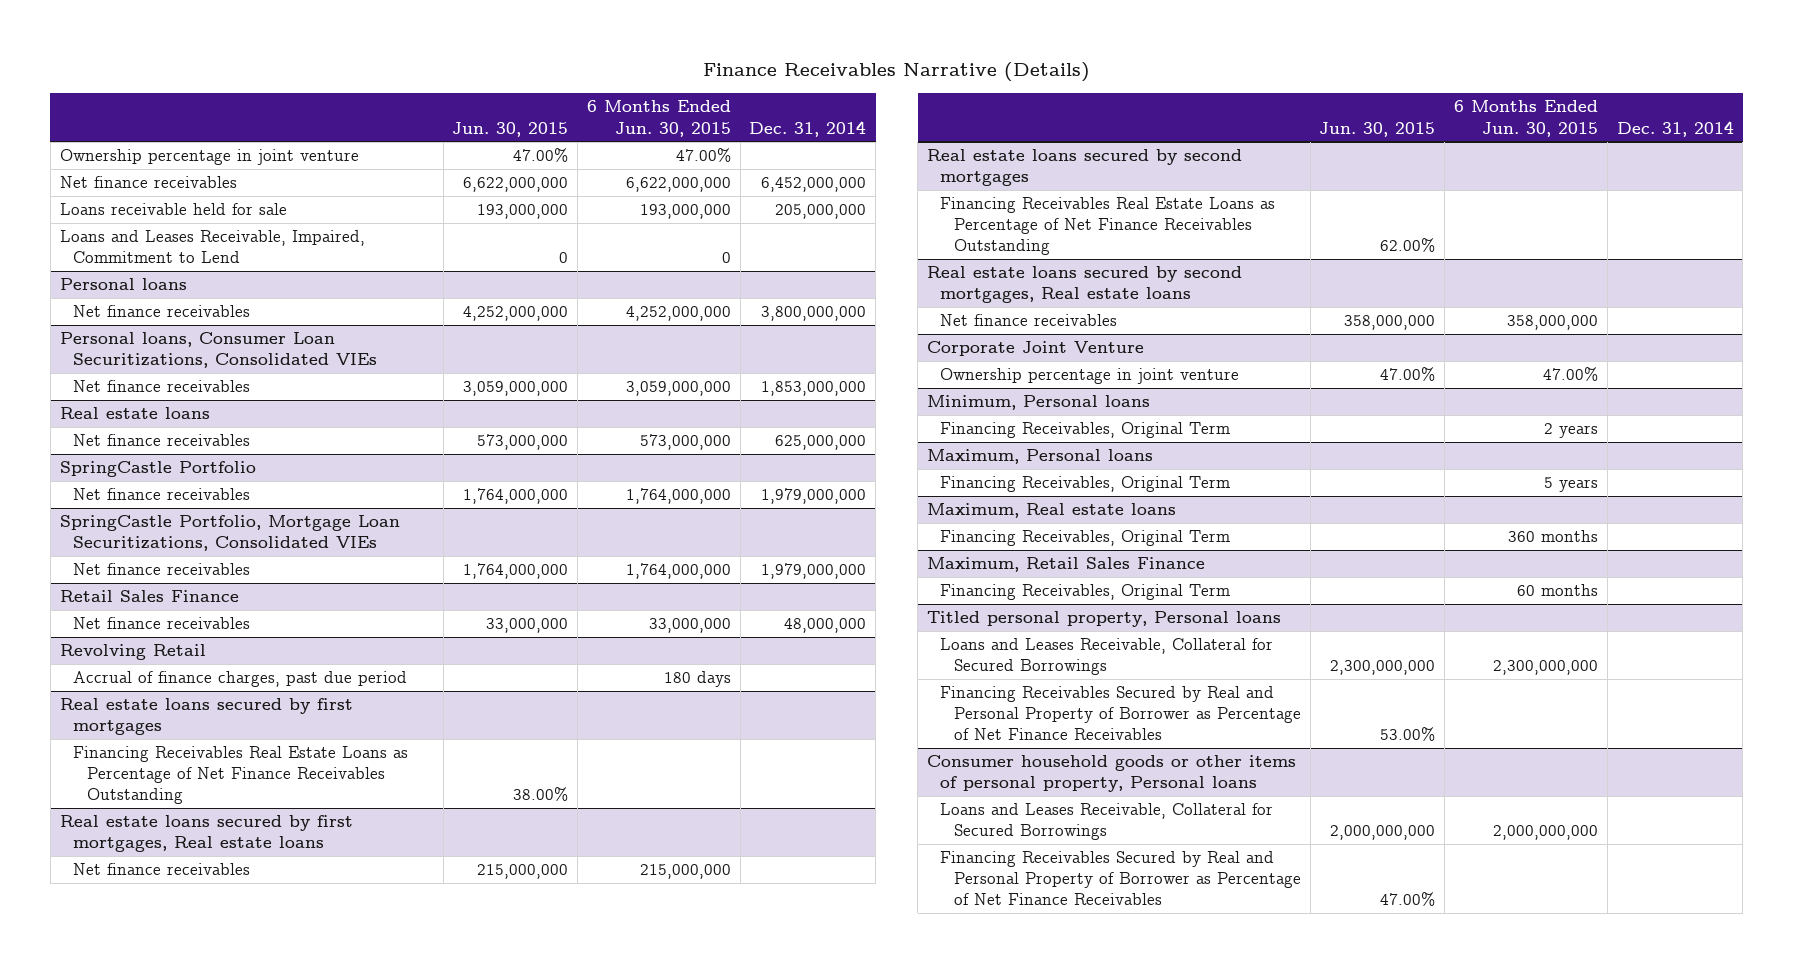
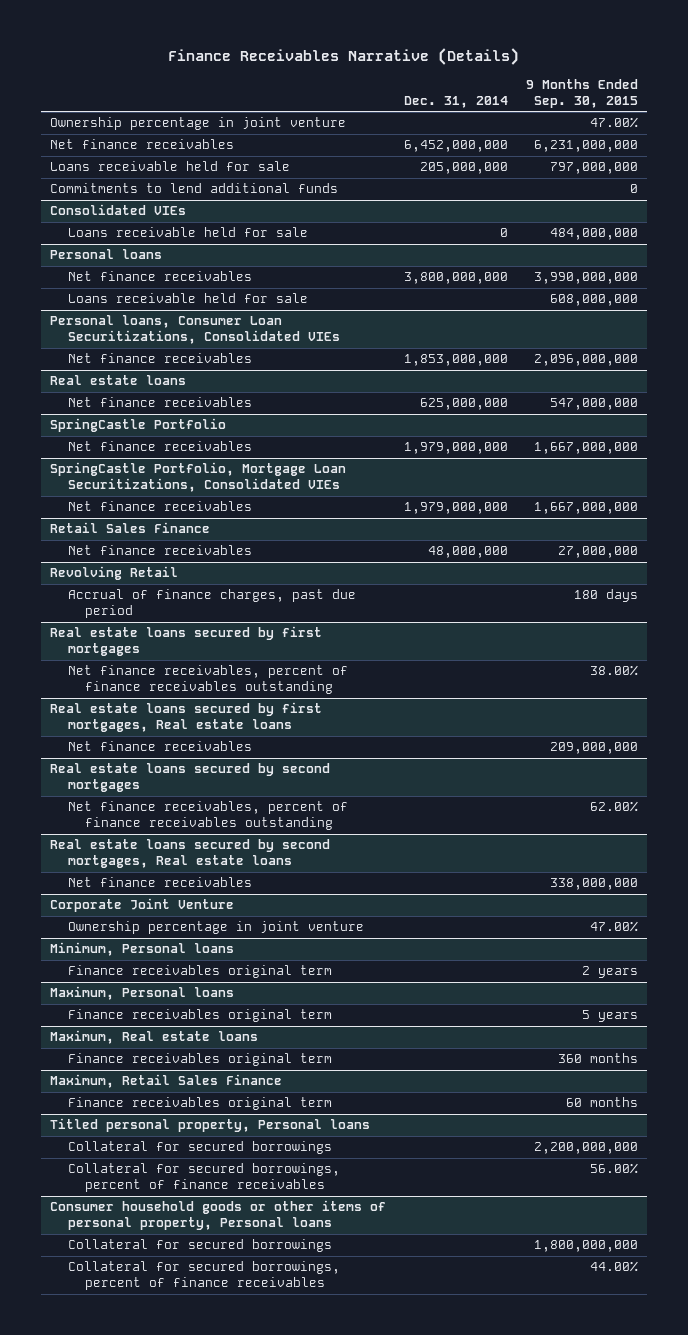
[452,121,569,137] Jun. 30, 2015 -> none
[586,100,731,137] 6 Months Ended Jun. 30, 2015 -> none
none -> [525,78,638,108] 9 Months Ended Sep. 30, 2015
[59,230,365,264] Loans and Leases Receivable, Impaired, Commitment to Lend -> [50,183,339,194] Commitments to lend additional funds
none -> [50,204,187,216] Consolidated VIEs
none -> [67,227,308,238] Loans receivable held for sale
none -> [67,293,308,304] Loans receivable held for sale
[73,746,409,805] Financing Receivables Real Estate Loans as Percentage of Net Finance Receivables Outstanding -> [67,665,348,695] Net finance receivables, percent of finance receivables outstanding
[940,197,1276,256] Financing Receivables Real Estate Loans as Percentage of Net Finance Receivables Outstanding -> [67,801,348,831] Net finance receivables, percent of finance receivables outstanding
[940,422,1231,439] Financing Receivables, Original Term -> [67,965,332,979] Finance receivables original term
[940,476,1231,493] Financing Receivables, Original Term -> [67,1009,332,1023] Finance receivables original term
[940,530,1231,547] Financing Receivables, Original Term -> [67,1053,332,1067] Finance receivables original term
[940,584,1231,601] Financing Receivables, Original Term -> [67,1097,332,1111] Finance receivables original term
[940,638,1274,676] Loans and Leases Receivable, Collateral for Secured Borrowings -> [67,1141,332,1155] Collateral for secured borrowings
[940,686,1301,741] Financing Receivables Secured by Real and Personal Property of Borrower as Percentage of Net Finance Receivables -> [67,1163,340,1193] Collateral for secured borrowings, percent of finance receivables
[940,803,1274,841] Loans and Leases Receivable, Collateral for Secured Borrowings -> [67,1239,332,1253] Collateral for secured borrowings
[940,851,1301,906] Financing Receivables Secured by Real and Personal Property of Borrower as Percentage of Net Finance Receivables -> [67,1261,340,1291] Collateral for secured borrowings, percent of finance receivables

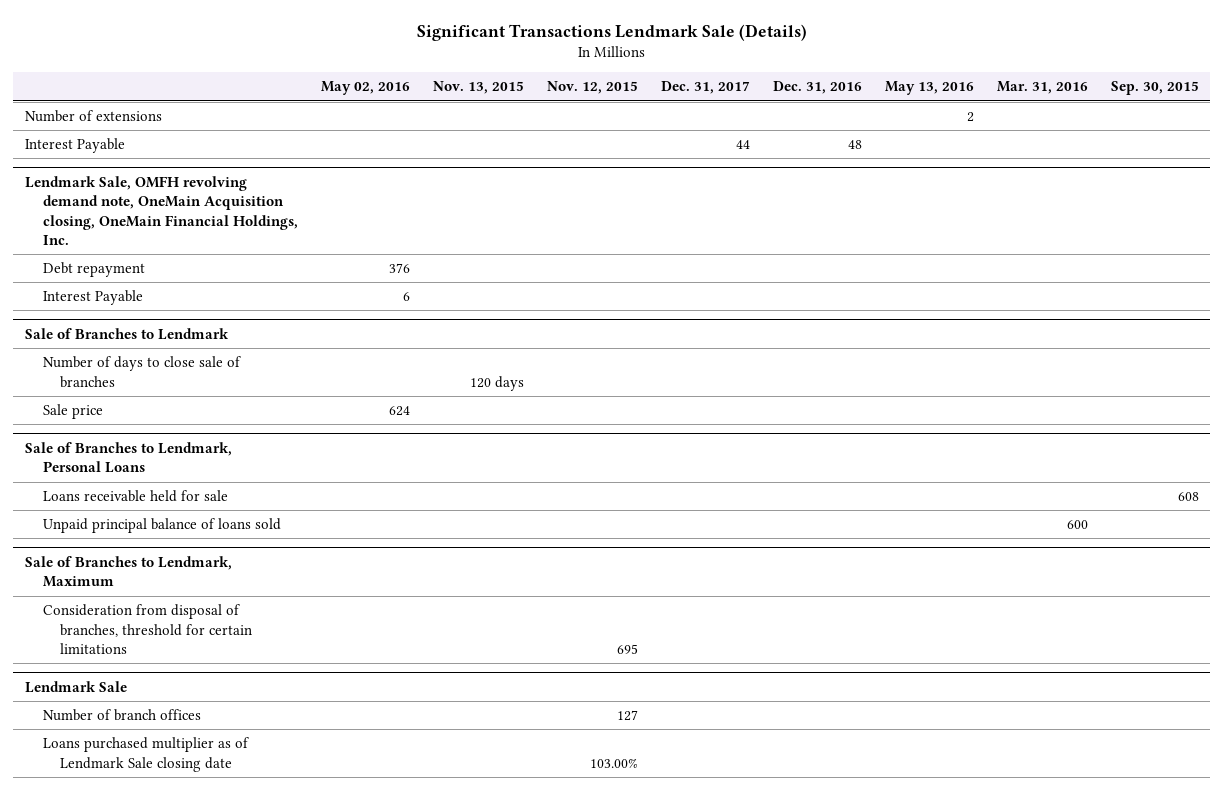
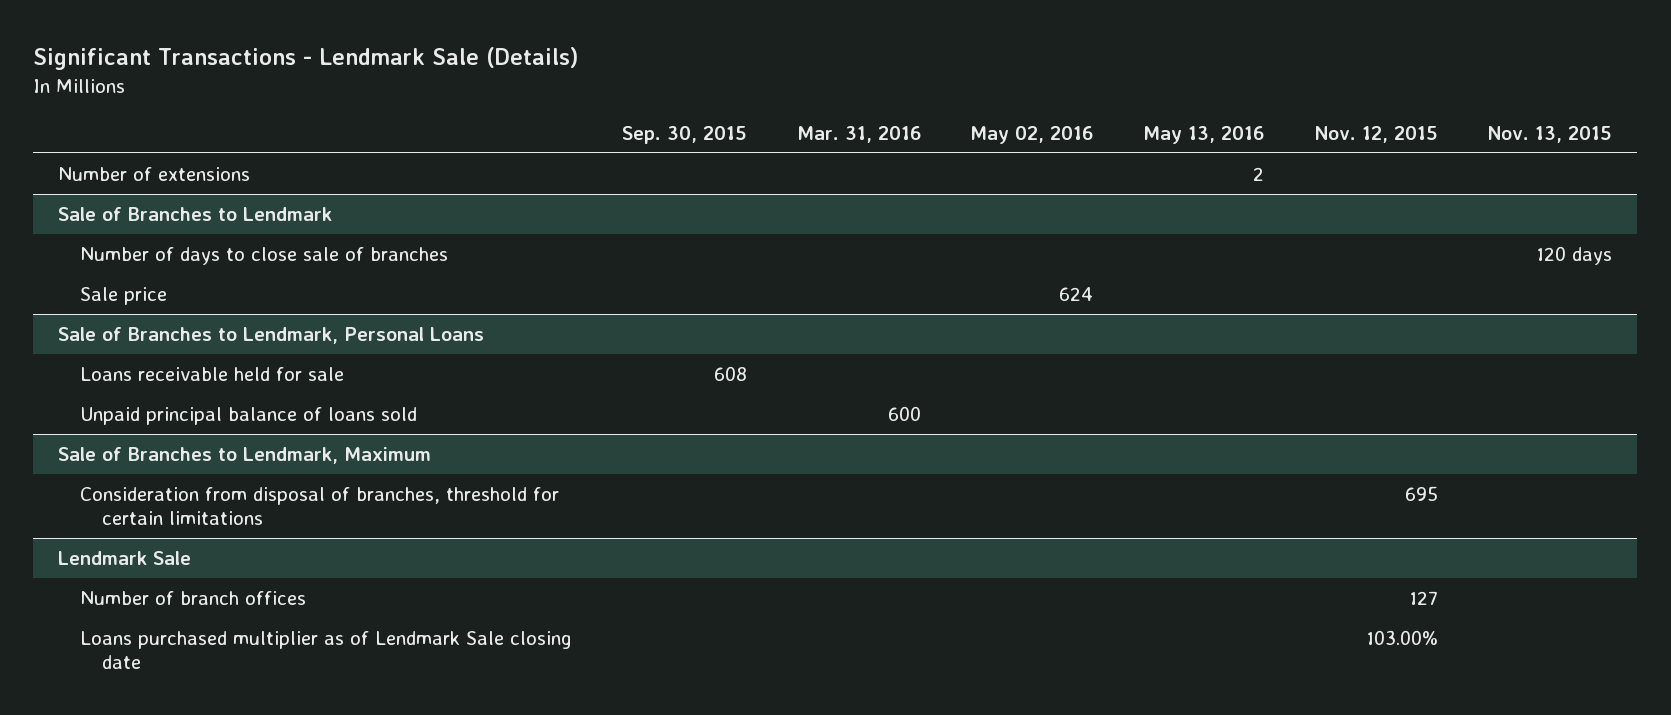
[416,23,807,41] Significant Transactions Lendmark Sale (Details) -> [33,46,579,70] Significant Transactions - Lendmark Sale (Details)
[660,81,750,95] Dec. 31, 2017 -> none
[772,81,862,95] Dec. 31, 2016 -> none
[24,138,125,154] Interest Payable -> none
[24,175,298,246] Lendmark Sale, OMFH revolving demand note, OneMain Acquisition closing, OneMain Financial Holdings, Inc. -> none
[42,262,145,278] Debt repayment -> none
[42,290,143,306] Interest Payable -> none

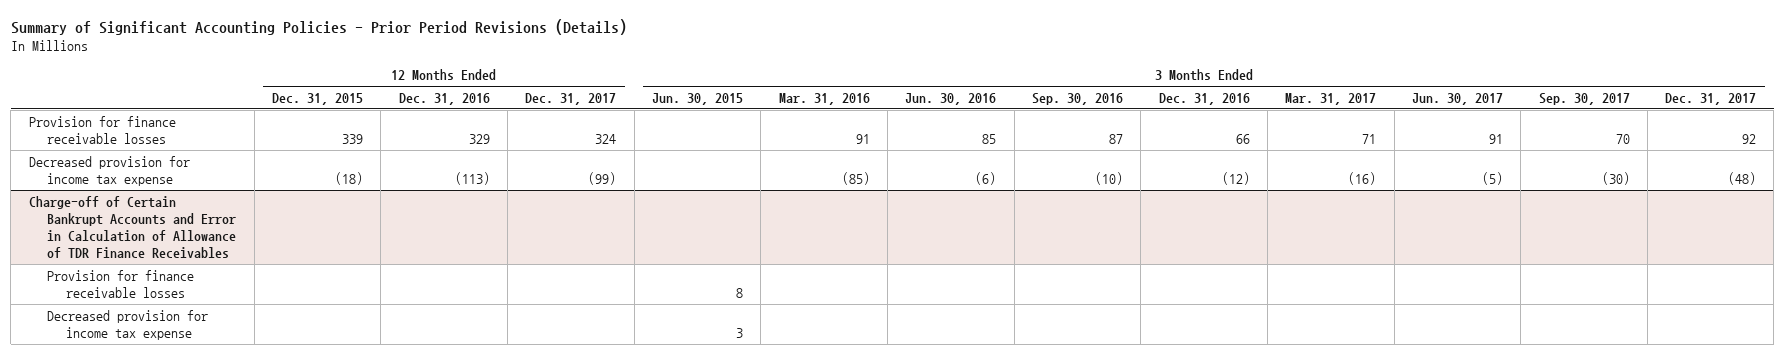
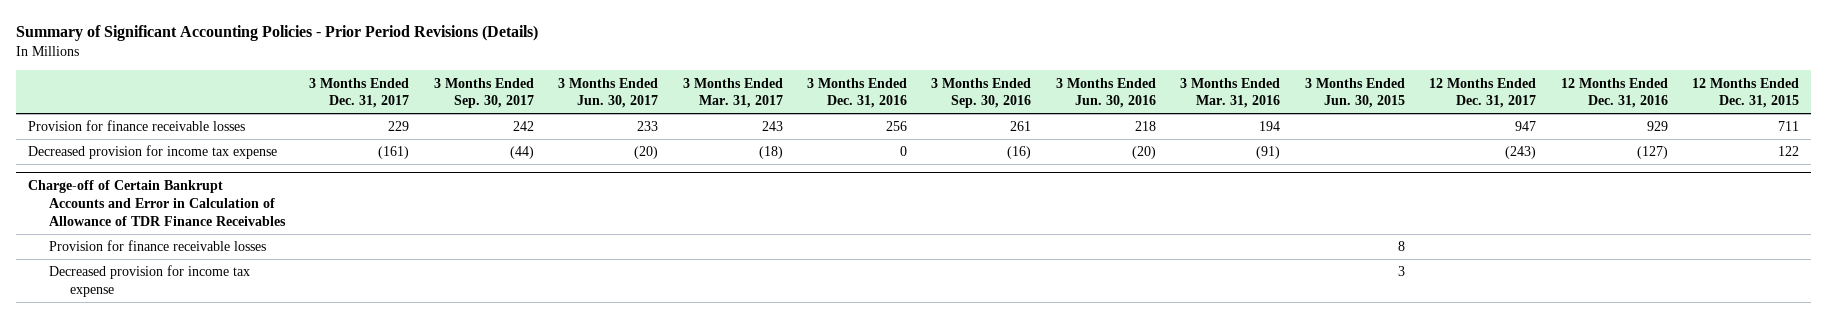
[342,133,364,144] 339 -> [1777,121,1799,132] 711
[468,133,490,144] 329 -> [1646,121,1668,132] 929
[595,133,617,144] 324 -> [1515,121,1537,132] 947
[855,133,870,144] 91 -> [1259,121,1281,132] 194
[982,133,997,144] 85 -> [1134,121,1156,132] 218
[1108,133,1123,144] 87 -> [1010,121,1032,132] 261
[1235,133,1250,144] 66 -> [886,121,908,132] 256
[1362,133,1377,144] 71 -> [761,121,783,132] 243
[1488,133,1503,144] 91 -> [637,121,659,132] 233
[1615,133,1630,144] 70 -> [512,121,534,132] 242
[1742,133,1757,144] 92 -> [388,121,410,132] 229
[335,171,364,185] (18) -> [1777,146,1799,157] 122
[454,171,490,185] (113) -> [1636,146,1668,160] (127)
[588,171,617,185] (99) -> [1505,146,1537,160] (243)
[841,171,870,185] (85) -> [1256,146,1281,160] (91)
[975,171,997,185] (6) -> [1131,146,1156,160] (20)
[1094,171,1123,185] (10) -> [1007,146,1032,160] (16)
[1221,171,1250,185] (12) -> [900,146,908,157] 0
[1348,171,1377,185] (16) -> [758,146,783,160] (18)
[1481,171,1503,185] (5) -> [634,146,659,160] (20)
[1601,171,1630,185] (30) -> [509,146,534,160] (44)
[1728,171,1757,185] (48) -> [378,146,410,160] (161)

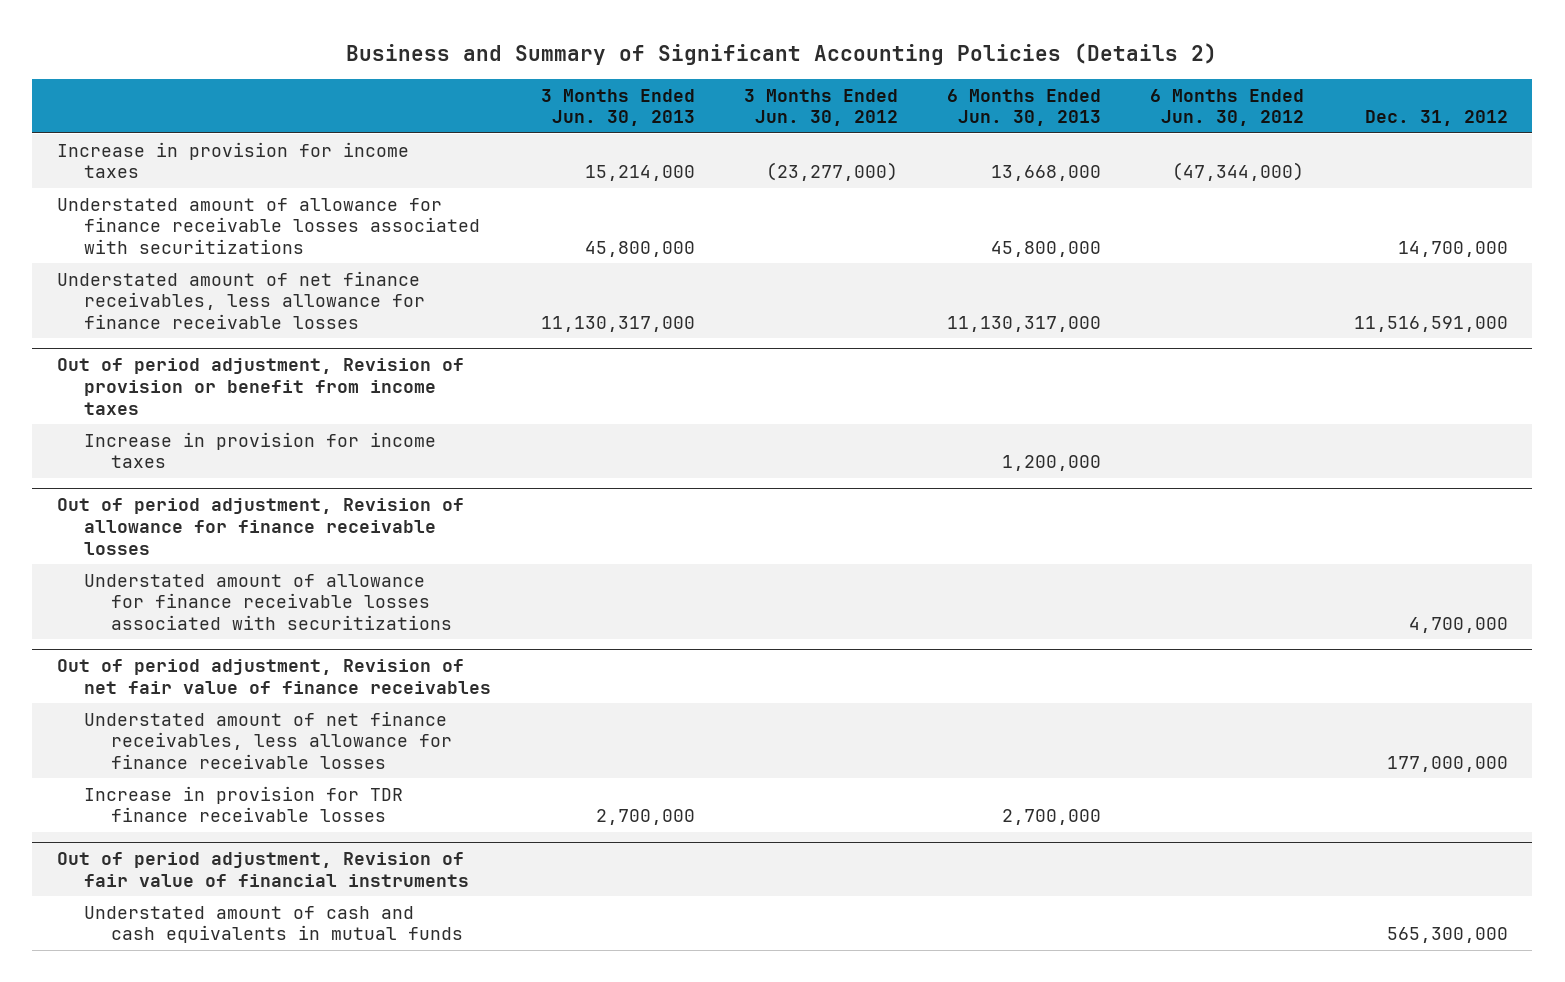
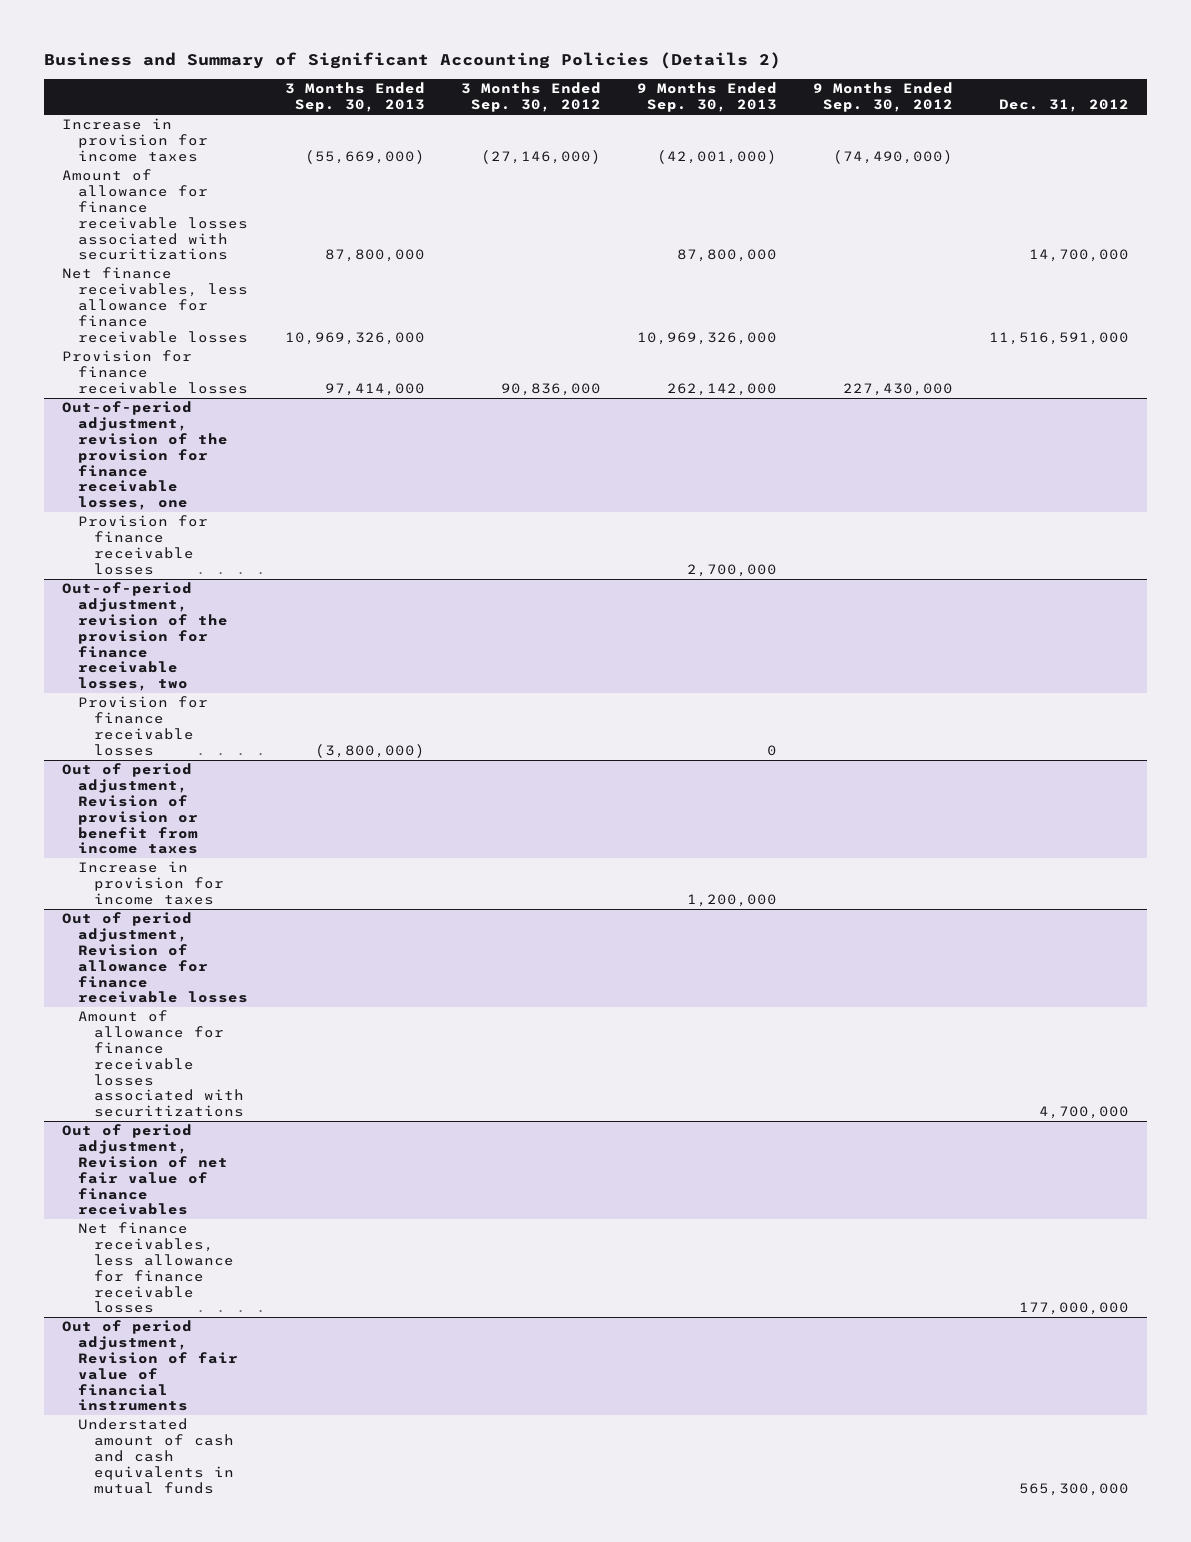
[540,88,695,127] 3 Months Ended Jun. 30, 2013 -> none
[743,88,898,127] 3 Months Ended Jun. 30, 2012 -> none
[947,88,1102,127] 6 Months Ended Jun. 30, 2013 -> none
[1150,88,1305,127] 6 Months Ended Jun. 30, 2012 -> none
none -> [284,82,425,113] 3 Months Ended Sep. 30, 2013
none -> [460,82,601,113] 3 Months Ended Sep. 30, 2012
none -> [636,82,777,113] 9 Months Ended Sep. 30, 2013
none -> [812,82,953,113] 9 Months Ended Sep. 30, 2012
[57,197,481,255] Understated amount of allowance for finance receivable losses associated with securitizations -> [62,169,249,261] Amount of allowance for finance receivable losses associated with securitizations
[57,270,426,330] Understated amount of net finance receivables, less allowance for finance receivable losses -> [62,267,249,343] Net finance receivables, less allowance for finance receivable losses
none -> [62,350,249,395] Provision for finance receivable losses
none -> [62,401,229,511] Out-of-period adjustment, revision of the provision for finance receivable losses, one
none -> [78,515,209,575] Provision for finance receivable losses
none -> [62,582,229,692] Out-of-period adjustment, revision of the provision for finance receivable losses, two
none -> [78,696,209,756] Provision for finance receivable losses
[84,573,453,631] Understated amount of allowance for finance receivable losses associated with securitizations -> [78,1010,245,1118] Amount of allowance for finance receivable losses associated with securitizations
[84,785,404,823] Increase in provision for TDR finance receivable losses -> none
[84,710,453,770] Understated amount of net finance receivables, less allowance for finance receivable losses -> [78,1222,235,1314] Net finance receivables, less allowance for finance receivable losses

